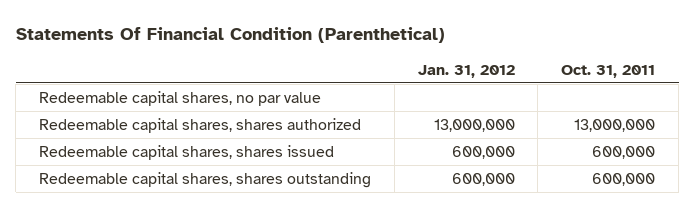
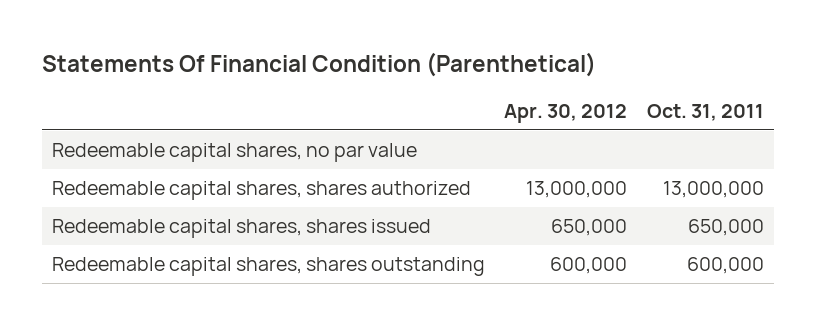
[417,64,515,78] Jan. 31, 2012 -> none
none -> [504,103,628,123] Apr. 30, 2012
[592,145,656,159] 600,000 -> [688,219,765,237] 650,000

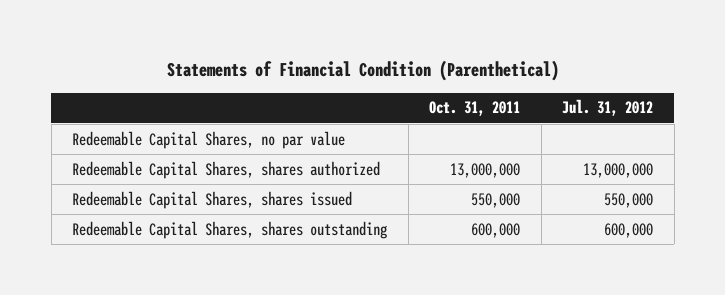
[42,52,597,78] Statements Of Financial Condition (Parenthetical) -> [166,60,559,82] Statements of Financial Condition (Parenthetical)
[504,103,628,123] Apr. 30, 2012 -> none
none -> [562,99,654,117] Jul. 31, 2012
[51,143,417,163] Redeemable capital shares, no par value -> [72,130,346,149] Redeemable Capital Shares, no par value
[51,181,471,201] Redeemable capital shares, shares authorized -> [72,160,381,179] Redeemable Capital Shares, shares authorized
[51,219,431,239] Redeemable capital shares, shares issued -> [72,190,353,209] Redeemable Capital Shares, shares issued
[688,219,765,237] 650,000 -> [471,192,521,208] 550,000
[51,257,485,277] Redeemable capital shares, shares outstanding -> [72,220,388,239] Redeemable Capital Shares, shares outstanding

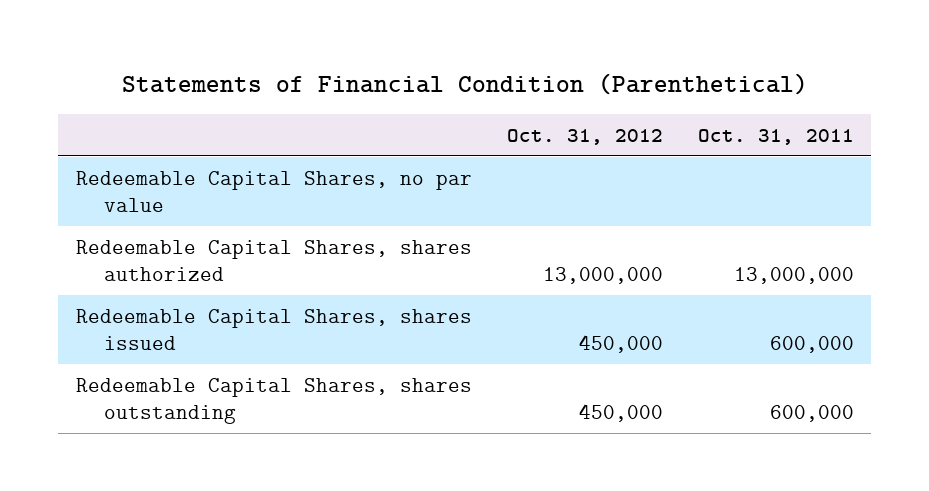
[562,99,654,117] Jul. 31, 2012 -> none
none -> [506,128,663,145] Oct. 31, 2012
[471,192,521,208] 550,000 -> [769,336,854,354] 600,000

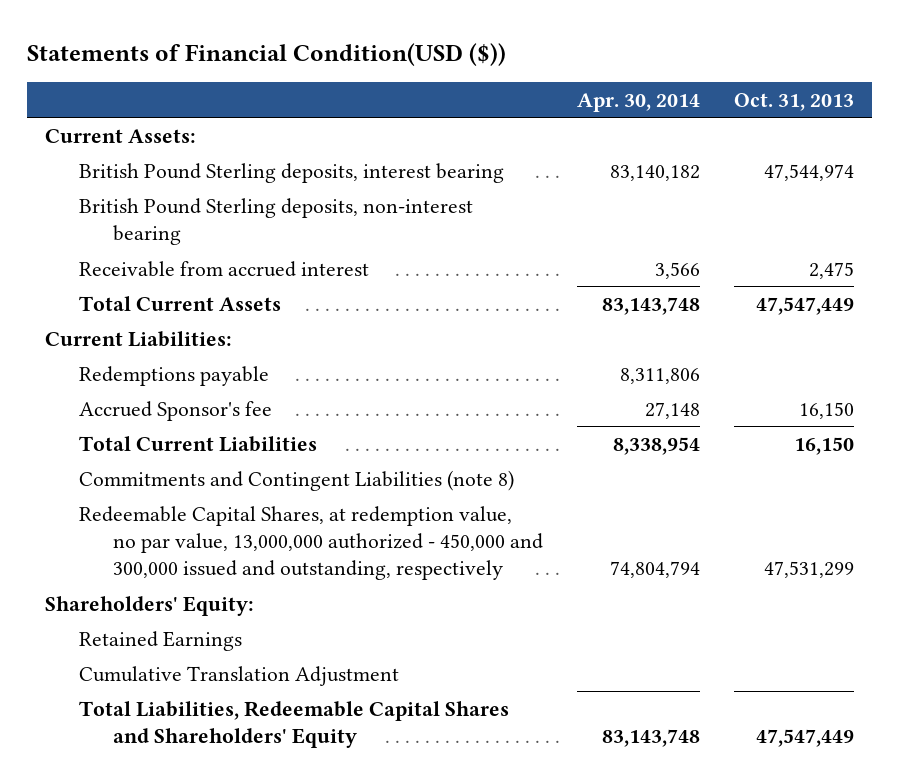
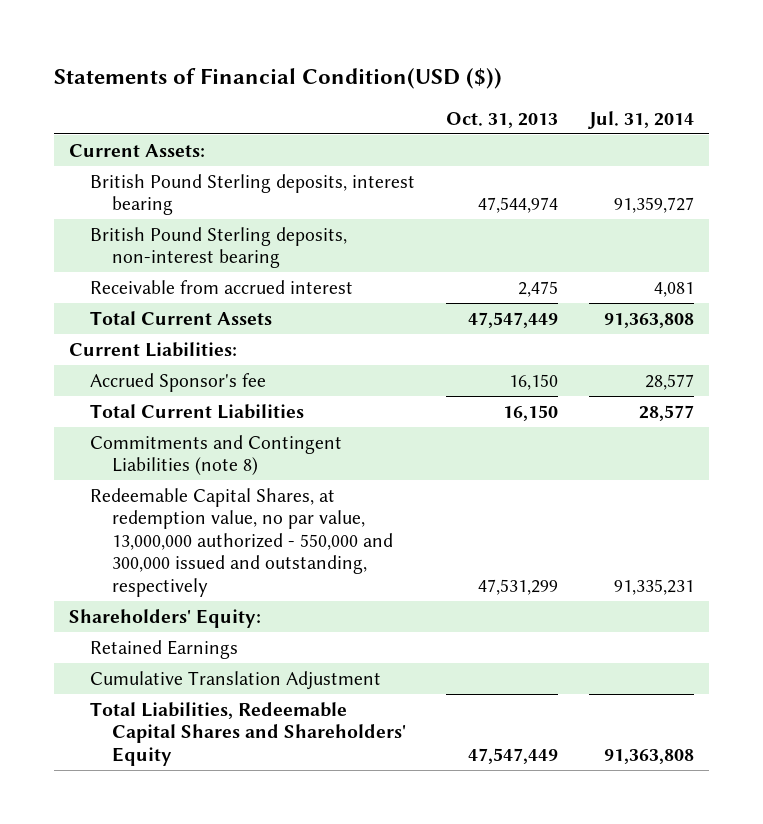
[577,92,701,112] Apr. 30, 2014 -> none
none -> [587,110,694,129] Jul. 31, 2014
[78,365,269,386] Redemptions payable -> none
[78,505,543,581] Redeemable Capital Shares, at redemption value, no par value, 13,000,000 authorized - 450,000 and 300,000 issued and outstanding, respectively -> [90,487,393,598] Redeemable Capital Shares, at redemption value, no par value, 13,000,000 authorized - 550,000 and 300,000 issued and outstanding, respectively

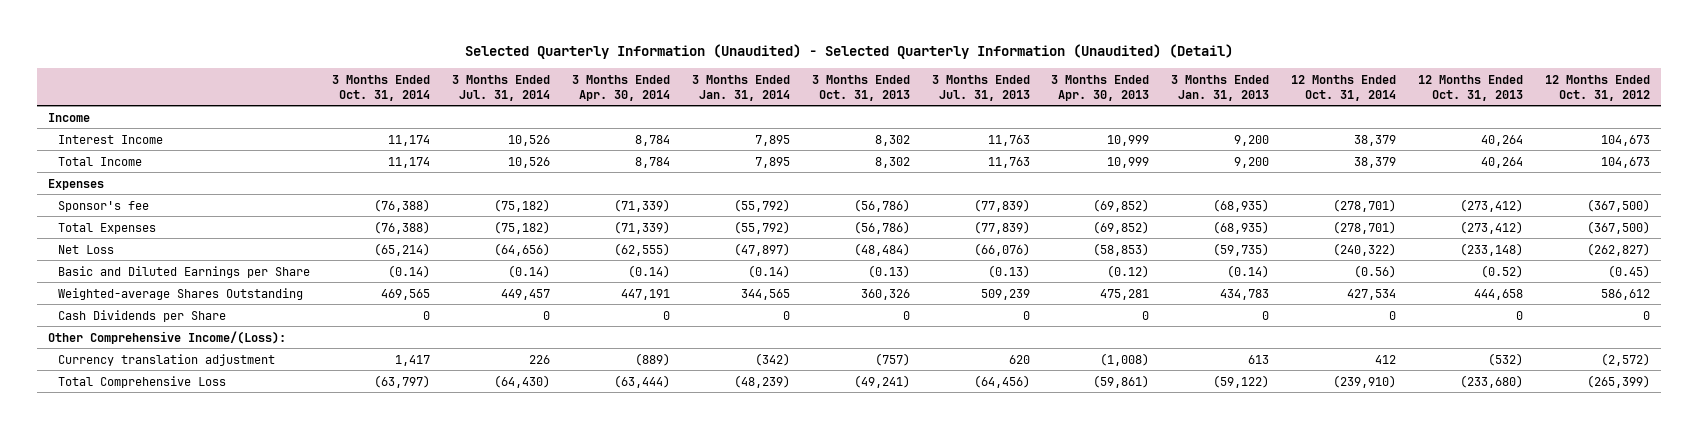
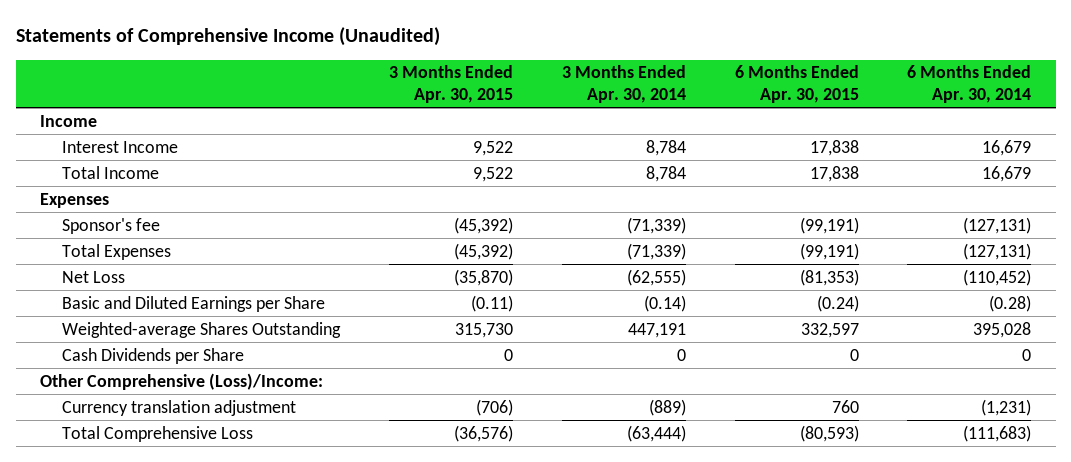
[465,43,1234,59] Selected Quarterly Information (Unaudited) - Selected Quarterly Information (Unaudited) (Detail) -> [15,27,440,47] Statements of Comprehensive Income (Unaudited)
[332,74,431,101] 3 Months Ended Oct. 31, 2014 -> none
[451,74,550,101] 3 Months Ended Jul. 31, 2014 -> none
[691,74,790,101] 3 Months Ended Jan. 31, 2014 -> none
[811,74,910,101] 3 Months Ended Oct. 31, 2013 -> none
[931,74,1030,101] 3 Months Ended Jul. 31, 2013 -> none
[1051,74,1150,101] 3 Months Ended Apr. 30, 2013 -> none
[1171,74,1270,101] 3 Months Ended Jan. 31, 2013 -> none
[1291,74,1397,101] 12 Months Ended Oct. 31, 2014 -> none
[1418,74,1524,101] 12 Months Ended Oct. 31, 2013 -> none
[1545,74,1651,101] 12 Months Ended Oct. 31, 2012 -> none
none -> [388,65,513,103] 3 Months Ended Apr. 30, 2015
none -> [734,65,859,103] 6 Months Ended Apr. 30, 2015
none -> [907,65,1032,103] 6 Months Ended Apr. 30, 2014
[48,330,287,344] Other Comprehensive Income/(Loss): -> [39,372,323,390] Other Comprehensive (Loss)/Income:

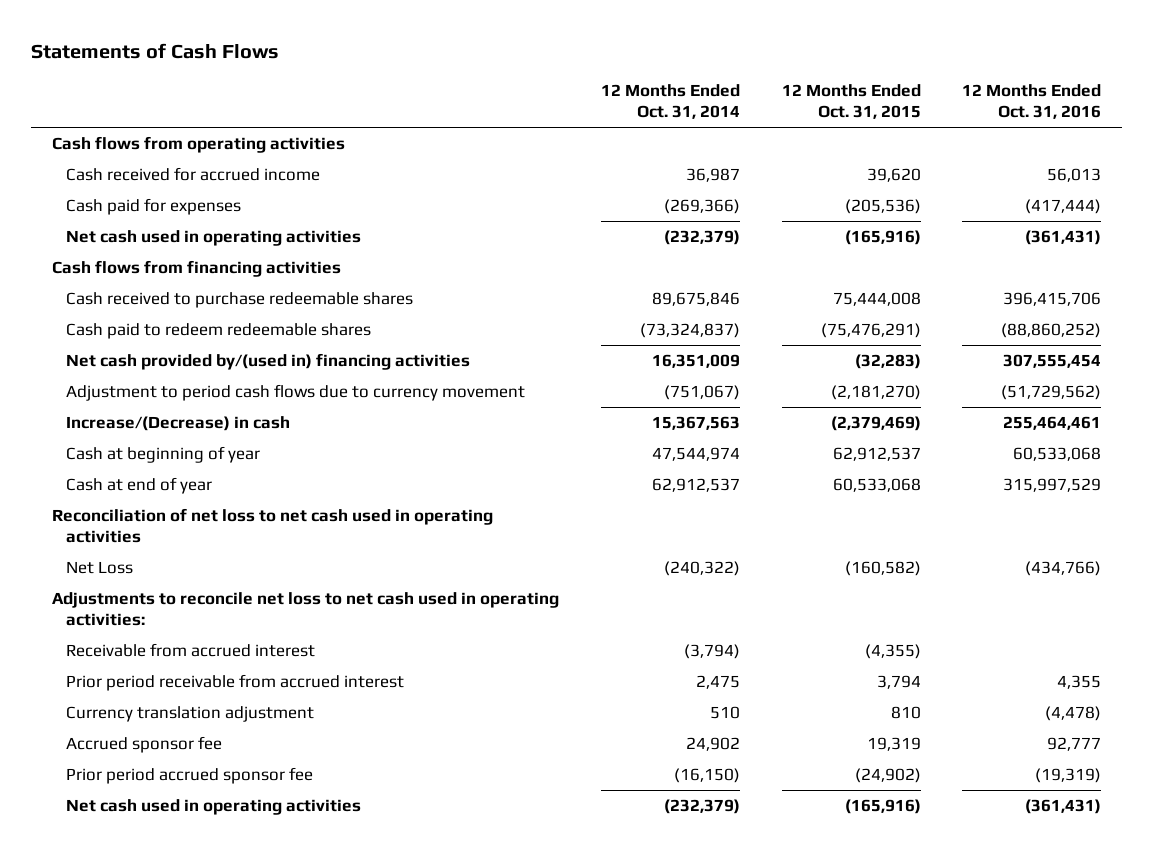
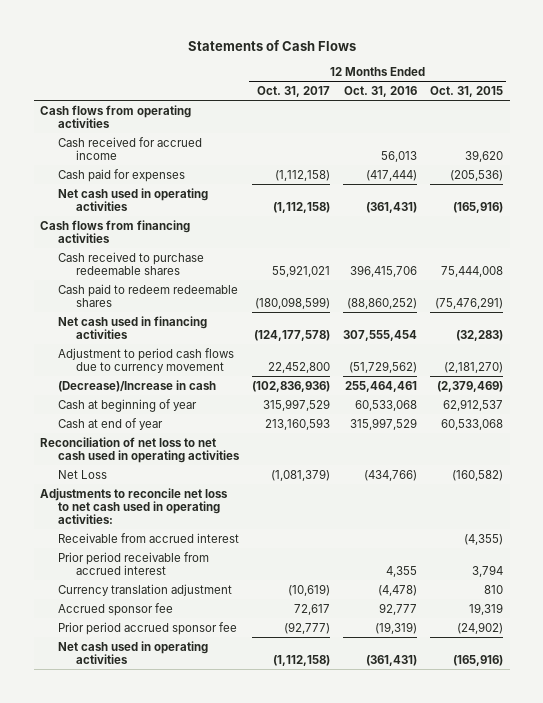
[600,84,740,120] 12 Months Ended Oct. 31, 2014 -> none
none -> [256,86,330,98] Oct. 31, 2017
[66,353,471,371] Net cash provided by/(used in) financing activities -> [57,315,207,339] Net cash used in financing activities
[66,416,291,432] Increase/(Decrease) in cash -> [57,379,216,392] (Decrease)/Increase in cash

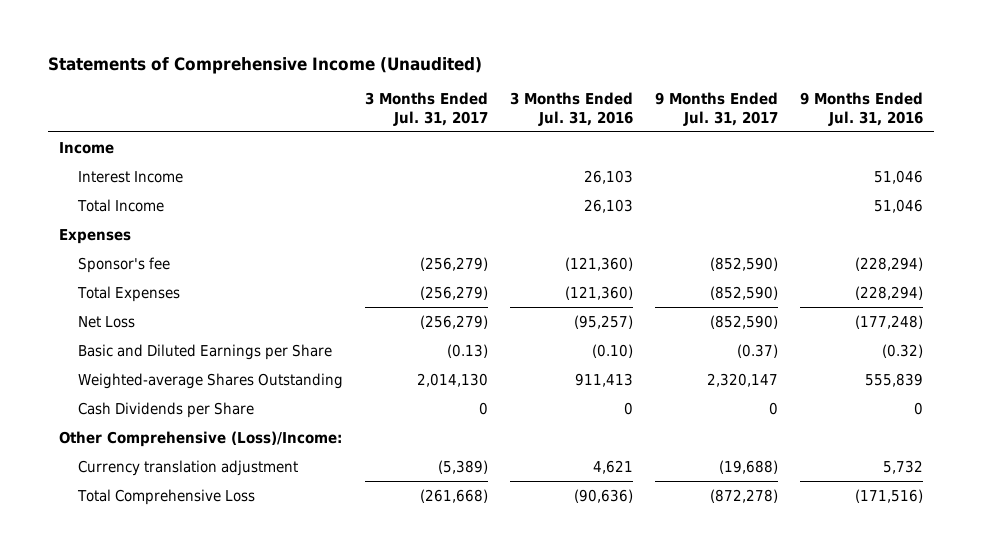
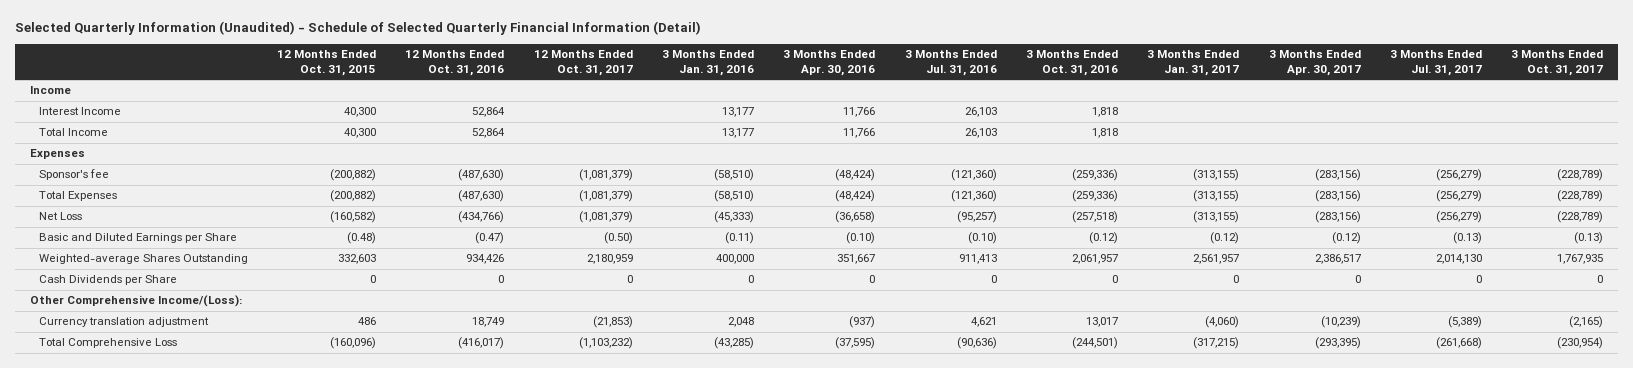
[48,57,483,75] Statements of Comprehensive Income (Unaudited) -> [14,21,701,36] Selected Quarterly Information (Unaudited) - Schedule of Selected Quarterly Financial Information (Detail)
[654,92,778,126] 9 Months Ended Jul. 31, 2017 -> none
[799,92,923,126] 9 Months Ended Jul. 31, 2016 -> none
none -> [277,50,377,76] 12 Months Ended Oct. 31, 2015
none -> [405,50,505,76] 12 Months Ended Oct. 31, 2016
none -> [533,50,633,76] 12 Months Ended Oct. 31, 2017
none -> [662,50,755,76] 3 Months Ended Jan. 31, 2016
none -> [783,50,876,76] 3 Months Ended Apr. 30, 2016
none -> [1026,50,1119,76] 3 Months Ended Oct. 31, 2016
none -> [1147,50,1240,76] 3 Months Ended Jan. 31, 2017
none -> [1268,50,1361,76] 3 Months Ended Apr. 30, 2017
none -> [1511,50,1604,76] 3 Months Ended Oct. 31, 2017
[59,430,343,447] Other Comprehensive (Loss)/Income: -> [29,295,242,308] Other Comprehensive Income/(Loss):

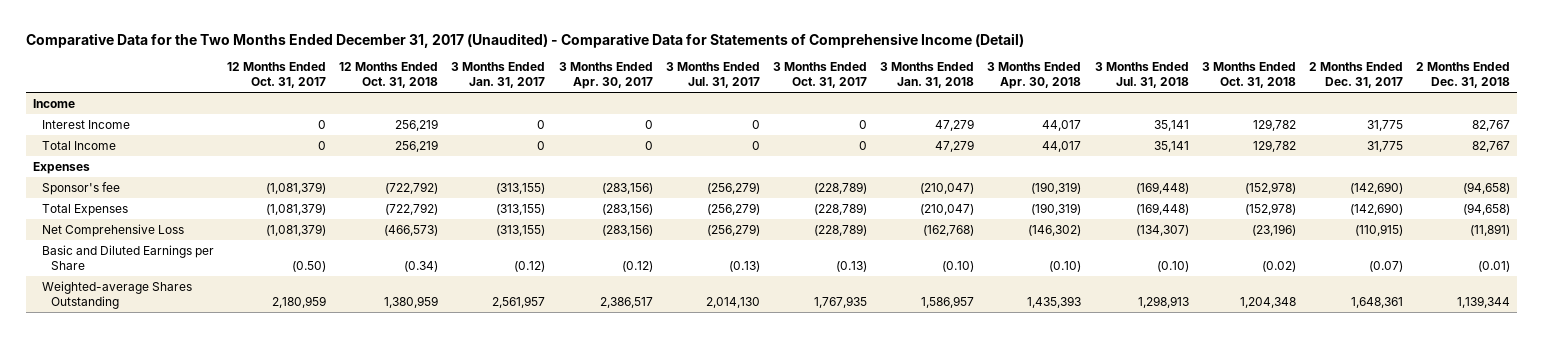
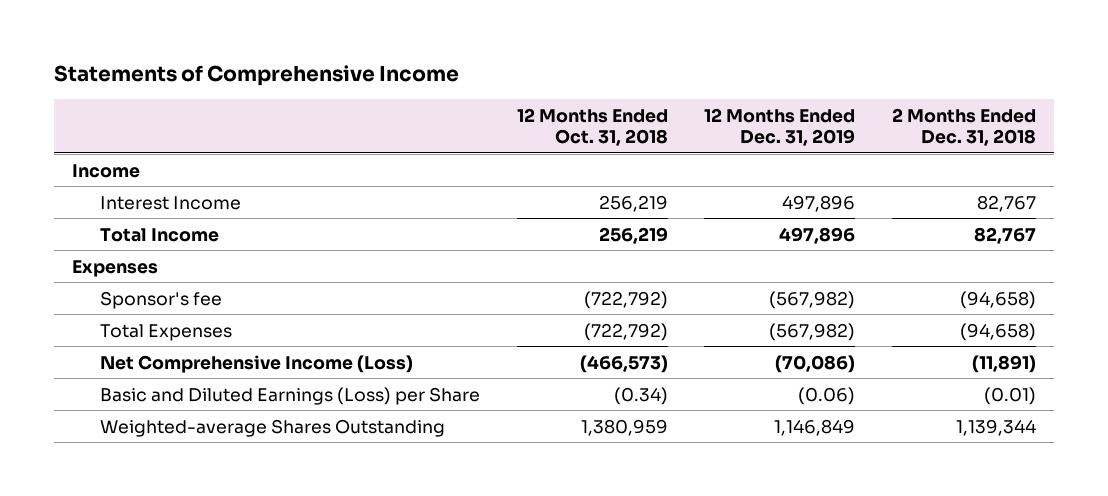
[25,32,1024,48] Comparative Data for the Two Months Ended December 31, 2017 (Unaudited) - Comparative Data for Statements of Comprehensive Income (Detail) -> [54,65,460,87] Statements of Comprehensive Income
[226,62,326,89] 12 Months Ended Oct. 31, 2017 -> none
[451,62,546,89] 3 Months Ended Jan. 31, 2017 -> none
[558,62,653,90] 3 Months Ended Apr. 30, 2017 -> none
[665,62,760,89] 3 Months Ended Jul. 31, 2017 -> none
[773,62,868,89] 3 Months Ended Oct. 31, 2017 -> none
[880,62,975,89] 3 Months Ended Jan. 31, 2018 -> none
[987,62,1082,90] 3 Months Ended Apr. 30, 2018 -> none
[1094,62,1189,89] 3 Months Ended Jul. 31, 2018 -> none
[1201,62,1296,89] 3 Months Ended Oct. 31, 2018 -> none
[1309,62,1404,89] 2 Months Ended Dec. 31, 2017 -> none
none -> [704,107,856,147] 12 Months Ended Dec. 31, 2019
[41,223,184,237] Net Comprehensive Loss -> [99,354,413,373] Net Comprehensive Income (Loss)
[41,244,214,270] Basic and Diluted Earnings per Share -> [99,386,480,405] Basic and Diluted Earnings (Loss) per Share

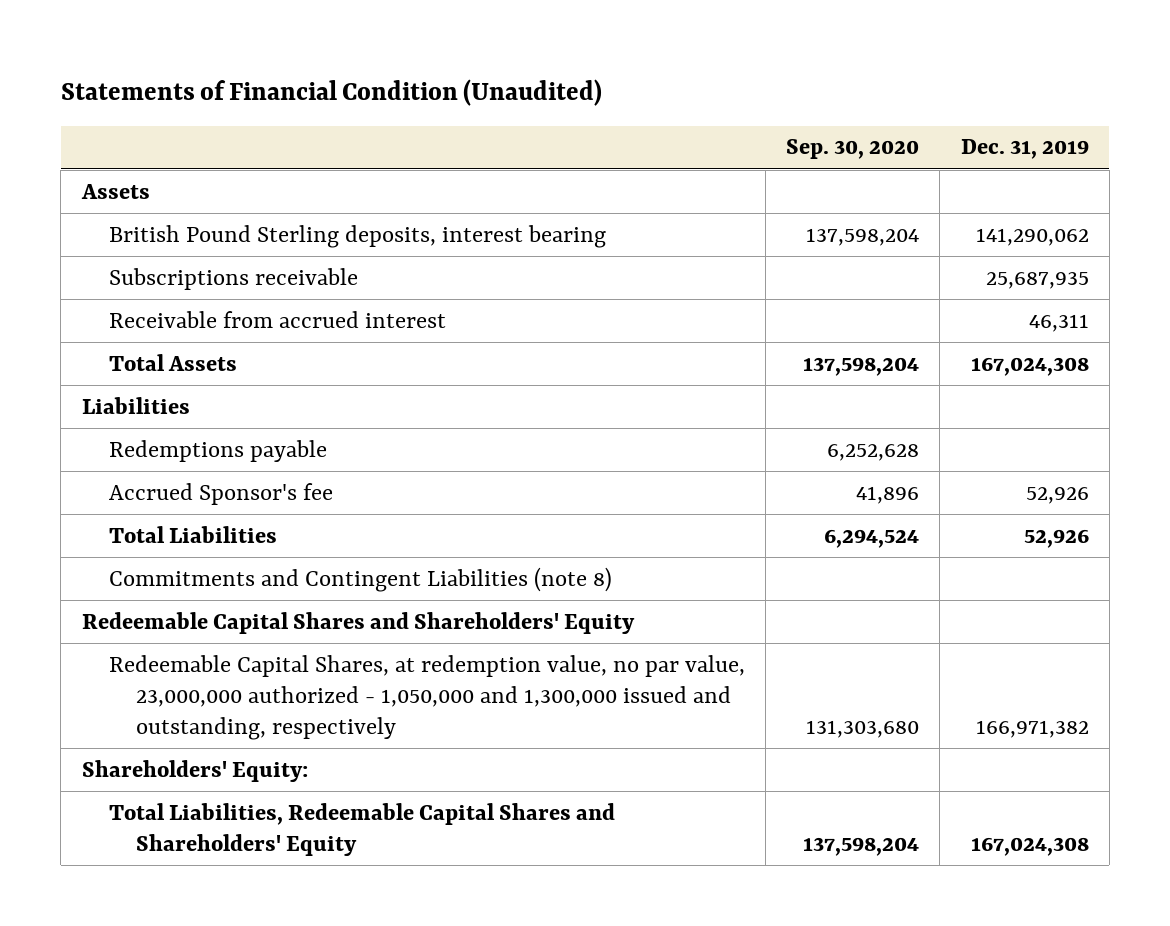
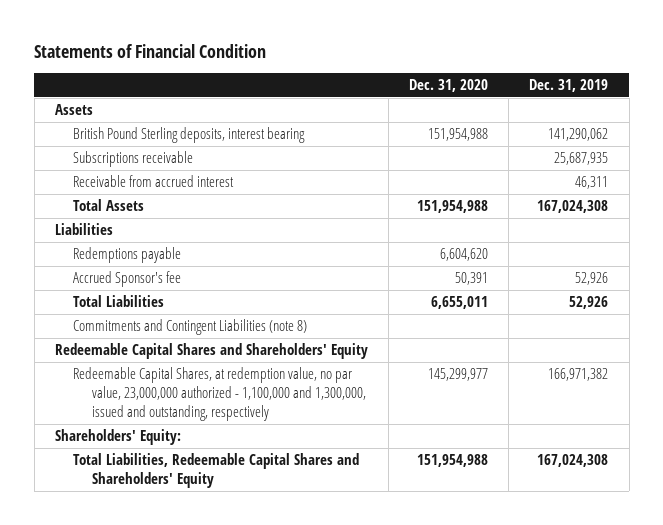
[60,79,602,107] Statements of Financial Condition (Unaudited) -> [34,43,267,58] Statements of Financial Condition
[786,139,920,160] Sep. 30, 2020 -> none
none -> [409,79,489,93] Dec. 31, 2020
[108,654,745,740] Redeemable Capital Shares, at redemption value, no par value, 23,000,000 authorized - 1,050,000 and 1,300,000 issued and outstanding, respectively -> [73,367,366,421] Redeemable Capital Shares, at redemption value, no par value, 23,000,000 authorized - 1,100,000 and 1,300,000, issued and outstanding, respectively

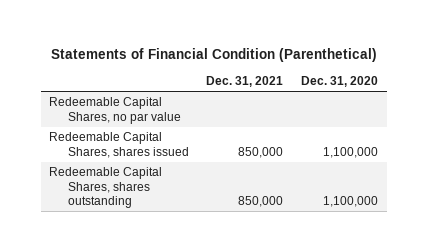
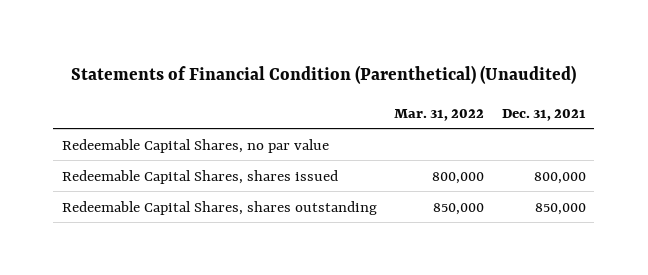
[50,48,377,63] Statements of Financial Condition (Parenthetical) -> [70,64,576,84] Statements of Financial Condition (Parenthetical) (Unaudited)
[300,76,378,88] Dec. 31, 2020 -> none
none -> [394,108,485,121] Mar. 31, 2022
[238,146,284,158] 850,000 -> [533,171,586,184] 800,000

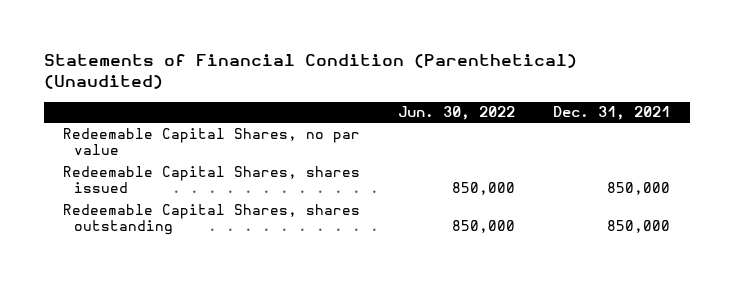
[394,108,485,121] Mar. 31, 2022 -> none
none -> [398,106,516,121] Jun. 30, 2022
[533,171,586,184] 800,000 -> [607,182,671,196] 850,000

